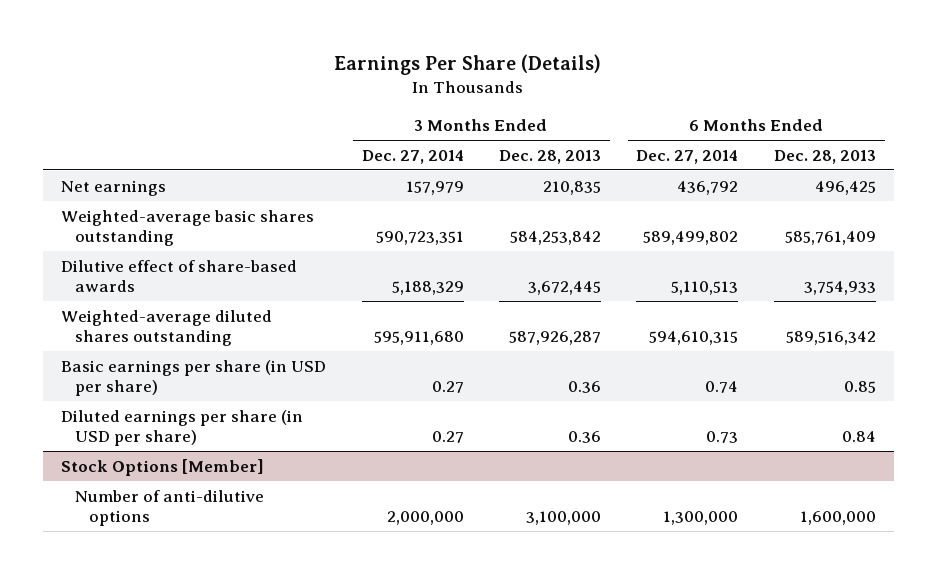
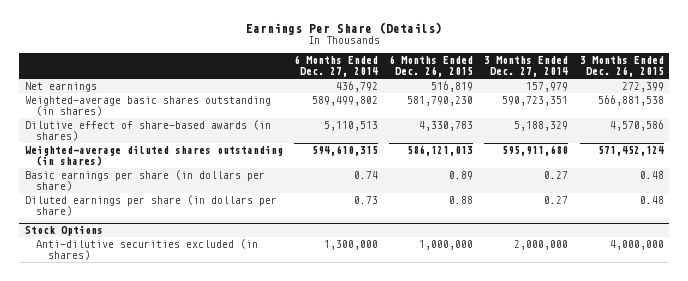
[498,149,601,164] Dec. 28, 2013 -> none
[773,149,876,164] Dec. 28, 2013 -> none
none -> [389,54,474,78] 6 Months Ended Dec. 26, 2015
none -> [579,55,664,78] 3 Months Ended Dec. 26, 2015
[61,209,315,246] Weighted-average basic shares outstanding -> [24,95,271,117] Weighted-average basic shares outstanding (in shares)
[61,259,298,292] Dilutive effect of share-based awards -> [24,119,271,142] Dilutive effect of share-based awards (in shares)
[61,309,273,346] Weighted-average diluted shares outstanding -> [24,144,283,167] Weighted-average diluted shares outstanding (in shares)
[61,359,327,396] Basic earnings per share (in USD per share) -> [24,169,265,192] Basic earnings per share (in dollars per share)
[61,409,304,446] Diluted earnings per share (in USD per share) -> [24,194,277,217] Diluted earnings per share (in dollars per share)
[61,458,265,476] Stock Options [Member] -> [24,225,103,237] Stock Options
[75,489,265,526] Number of anti-dilutive options -> [36,238,259,261] Anti-dilutive securities excluded (in shares)

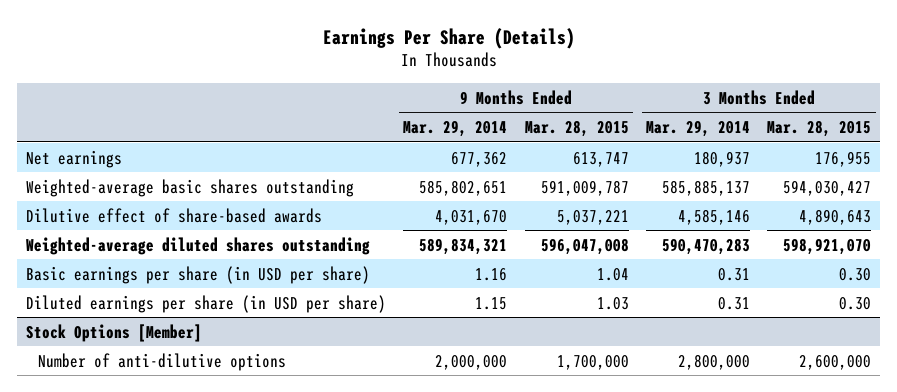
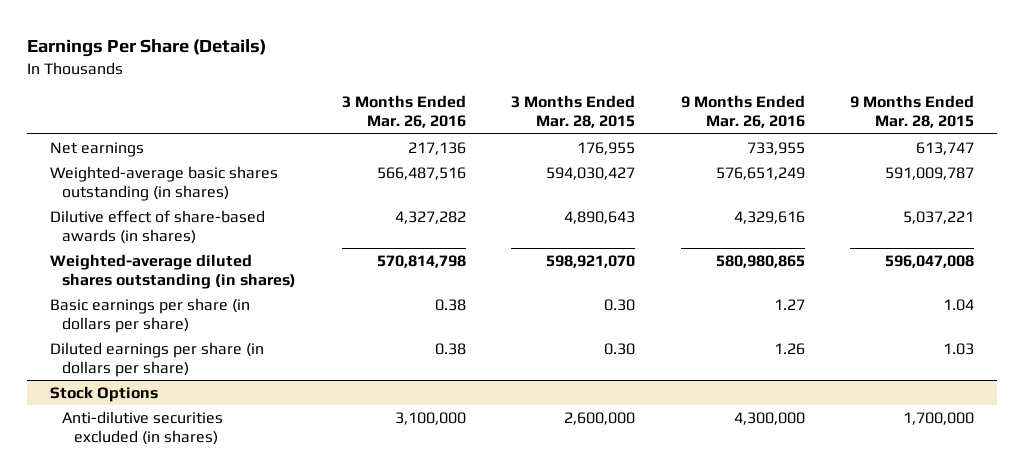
[403,120,508,138] Mar. 29, 2014 -> none
[645,120,750,138] Mar. 29, 2014 -> none
none -> [341,95,466,129] 3 Months Ended Mar. 26, 2016
none -> [680,95,805,129] 9 Months Ended Mar. 26, 2016
[26,178,355,197] Weighted-average basic shares outstanding -> [49,165,278,201] Weighted-average basic shares outstanding (in shares)
[26,207,323,223] Dilutive effect of share-based awards -> [49,209,265,244] Dilutive effect of share-based awards (in shares)
[26,236,371,255] Weighted-average diluted shares outstanding -> [49,253,296,289] Weighted-average diluted shares outstanding (in shares)
[26,265,371,284] Basic earnings per share (in USD per share) -> [49,297,250,333] Basic earnings per share (in dollars per share)
[26,294,387,313] Diluted earnings per share (in USD per share) -> [49,341,264,377] Diluted earnings per share (in dollars per share)
[26,323,203,342] Stock Options [Member] -> [49,385,158,402] Stock Options
[37,352,286,371] Number of anti-dilutive options -> [61,410,223,445] Anti-dilutive securities excluded (in shares)

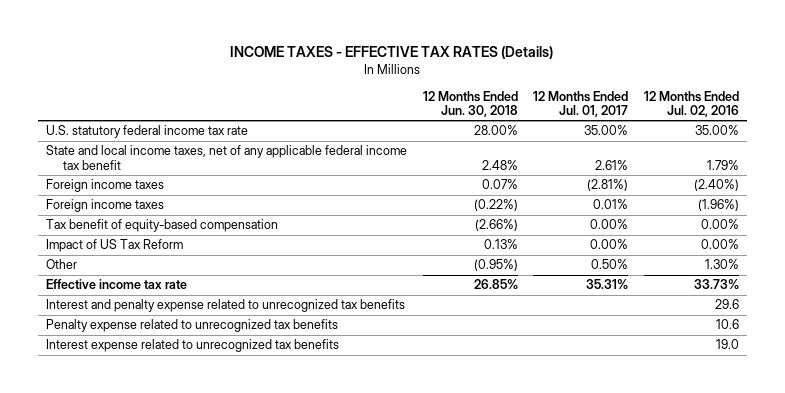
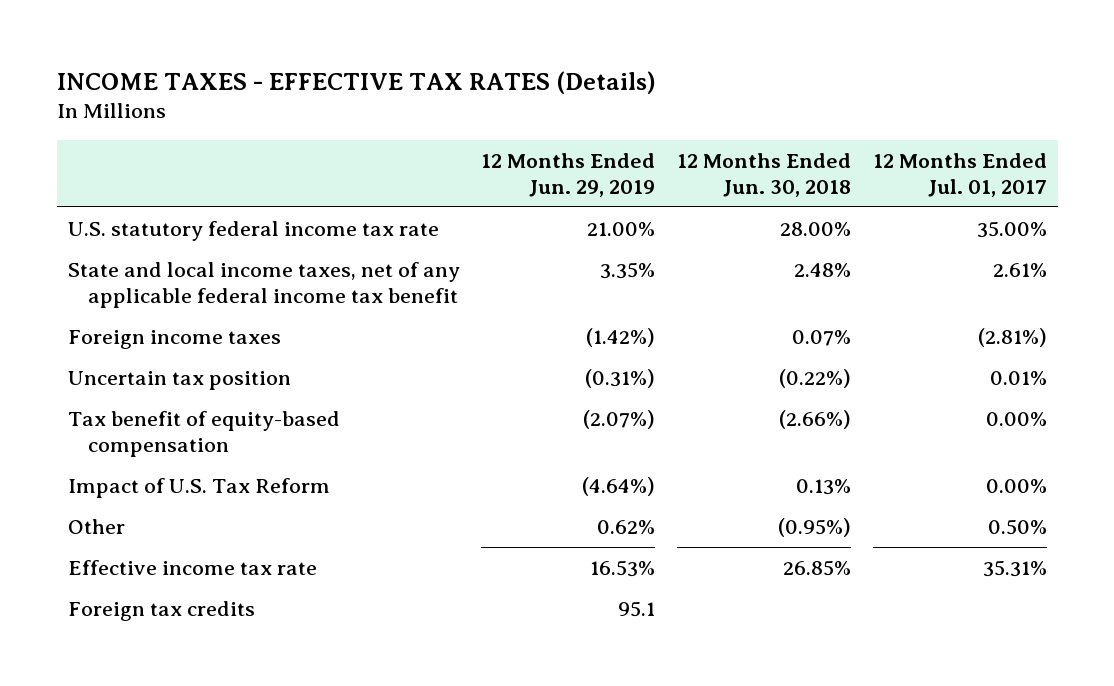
[643,90,739,117] 12 Months Ended Jul. 02, 2016 -> none
none -> [481,152,656,197] 12 Months Ended Jun. 29, 2019
[45,199,164,213] Foreign income taxes -> [67,370,291,390] Uncertain tax position
[45,239,183,253] Impact of US Tax Reform -> [67,477,330,498] Impact of U.S. Tax Reform
[45,299,405,313] Interest and penalty expense related to unrecognized tax benefits -> none
[45,319,338,333] Penalty expense related to unrecognized tax benefits -> none
[45,339,339,353] Interest expense related to unrecognized tax benefits -> none
none -> [67,600,255,621] Foreign tax credits

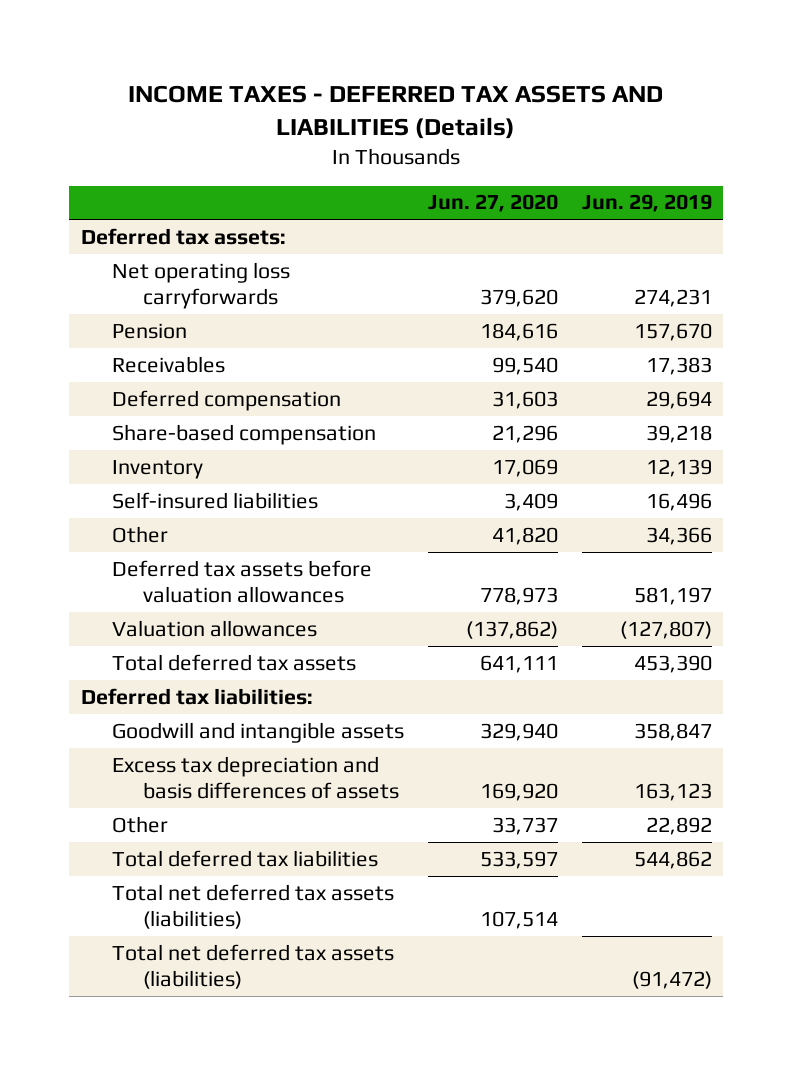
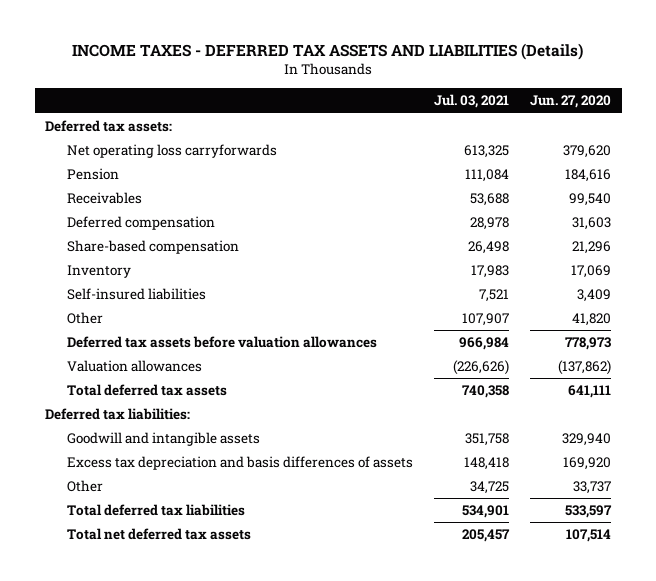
[581,194,712,213] Jun. 29, 2019 -> none
none -> [434,94,510,109] Jul. 03, 2021
[112,943,395,989] Total net deferred tax assets (liabilities) -> none
[112,883,395,929] Total net deferred tax assets (liabilities) -> [67,528,252,541] Total net deferred tax assets

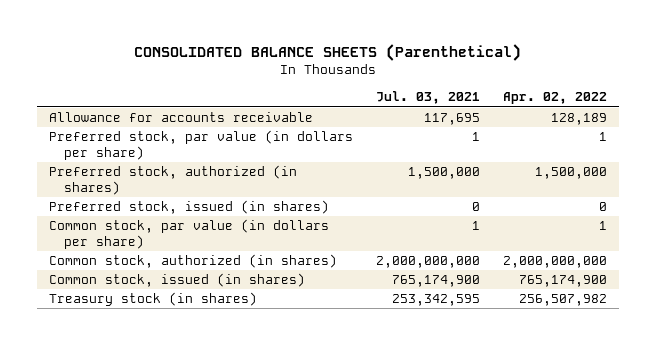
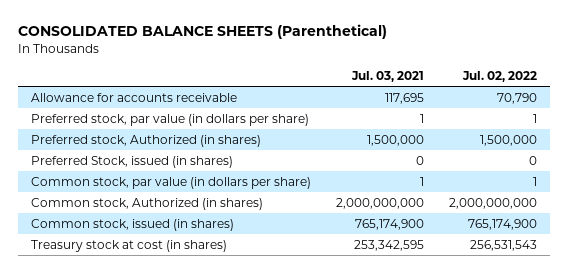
[502,92,607,105] Apr. 02, 2022 -> none
none -> [462,70,538,82] Jul. 02, 2022
[48,165,297,195] Preferred stock, authorized (in shares) -> [30,134,261,147] Preferred stock, Authorized (in shares)
[48,200,329,215] Preferred stock, issued (in shares) -> [30,155,233,168] Preferred Stock, issued (in shares)
[48,254,337,269] Common stock, authorized (in shares) -> [30,197,263,210] Common stock, Authorized (in shares)
[48,292,257,307] Treasury stock (in shares) -> [30,239,227,252] Treasury stock at cost (in shares)

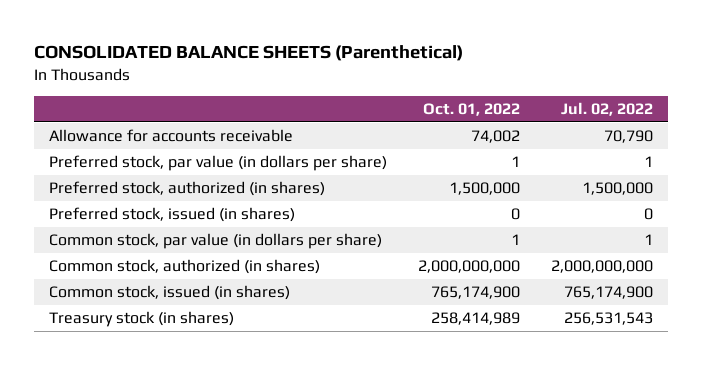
[350,70,424,82] Jul. 03, 2021 -> none
none -> [422,102,520,116] Oct. 01, 2022
[30,134,261,147] Preferred stock, Authorized (in shares) -> [48,181,325,197] Preferred stock, authorized (in shares)
[30,155,233,168] Preferred Stock, issued (in shares) -> [48,207,295,223] Preferred stock, issued (in shares)
[30,197,263,210] Common stock, Authorized (in shares) -> [48,259,320,275] Common stock, authorized (in shares)
[30,239,227,252] Treasury stock at cost (in shares) -> [48,311,234,328] Treasury stock (in shares)

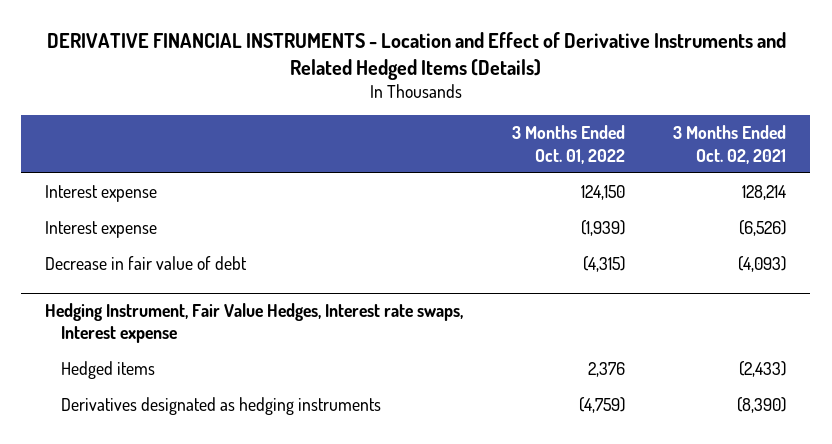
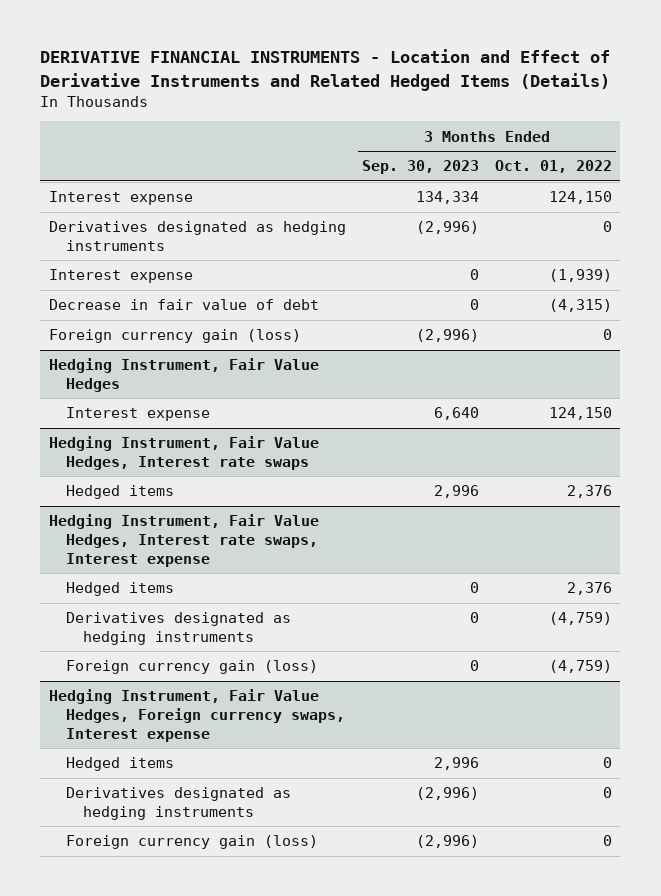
[673,125,787,164] 3 Months Ended Oct. 02, 2021 -> none
none -> [361,160,479,175] Sep. 30, 2023
none -> [48,221,346,252] Derivatives designated as hedging instruments
none -> [48,329,301,344] Foreign currency gain (loss)
none -> [48,358,319,393] Hedging Instrument, Fair Value Hedges
none -> [65,407,210,422] Interest expense
none -> [48,436,319,471] Hedging Instrument, Fair Value Hedges, Interest rate swaps
none -> [65,485,174,500] Hedged items
none -> [65,660,318,675] Foreign currency gain (loss)
none -> [48,689,345,743] Hedging Instrument, Fair Value Hedges, Foreign currency swaps, Interest expense
none -> [65,757,174,772] Hedged items
none -> [65,787,291,821] Derivatives designated as hedging instruments
none -> [65,835,318,850] Foreign currency gain (loss)

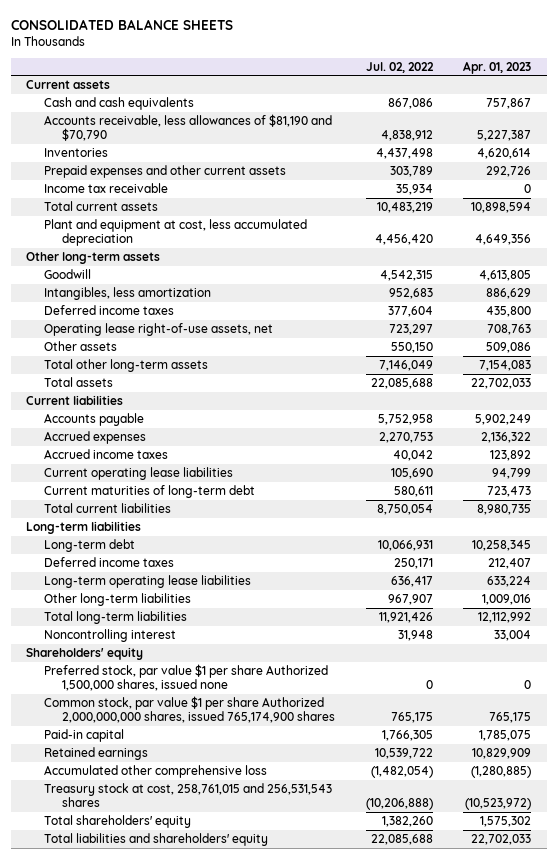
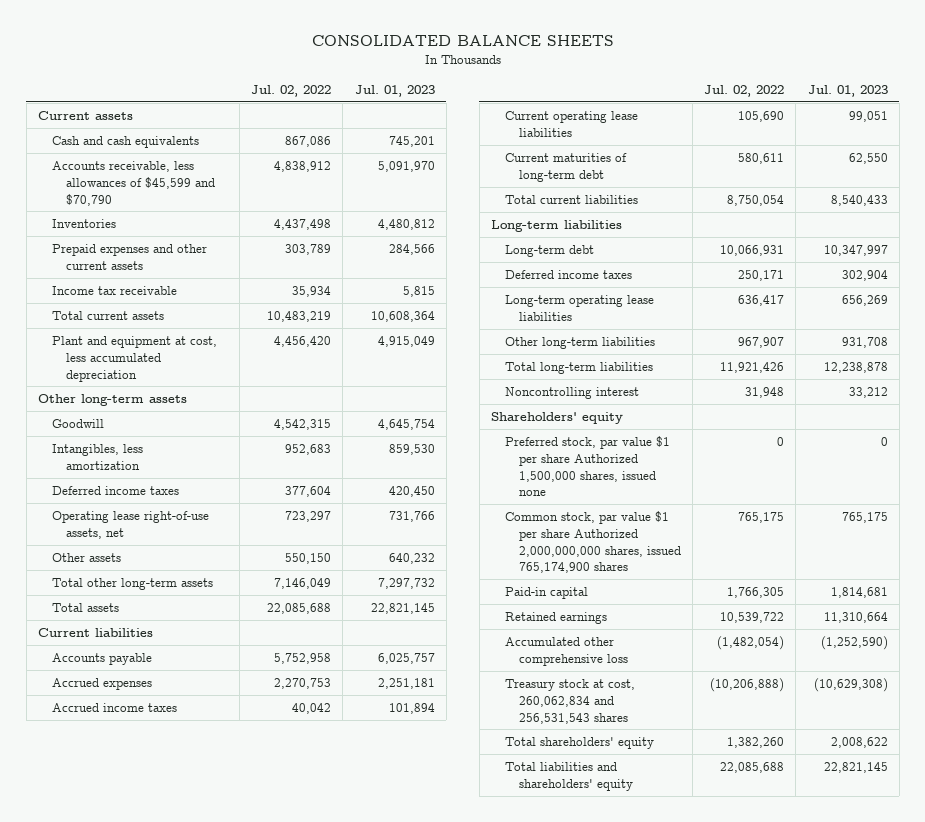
[463,60,532,74] Apr. 01, 2023 -> none
none -> [354,85,435,98] Jul. 01, 2023
[44,114,333,142] Accounts receivable, less allowances of $81,190 and $70,790 -> [51,160,215,206] Accounts receivable, less allowances of $45,599 and $70,790
[44,783,333,808] Treasury stock at cost, 258,761,015 and 256,531,543 shares -> [504,678,635,724] Treasury stock at cost, 260,062,834 and 256,531,543 shares

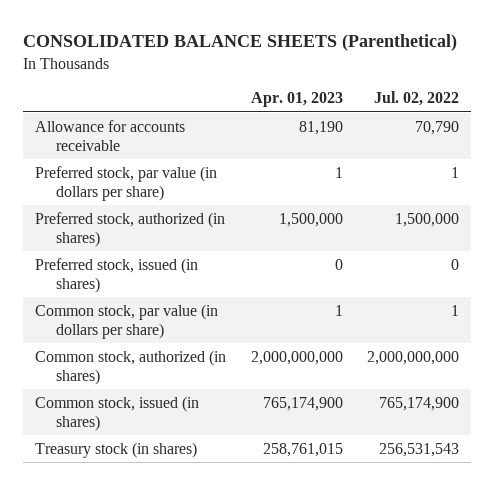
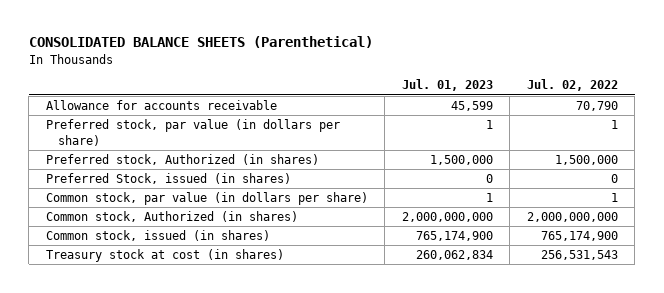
[250,92,343,108] Apr. 01, 2023 -> none
none -> [401,79,493,92] Jul. 01, 2023
[35,211,226,247] Preferred stock, authorized (in shares) -> [45,153,319,165] Preferred stock, Authorized (in shares)
[35,257,199,293] Preferred stock, issued (in shares) -> [45,172,291,184] Preferred Stock, issued (in shares)
[35,349,227,385] Common stock, authorized (in shares) -> [45,210,298,222] Common stock, Authorized (in shares)
[35,441,198,458] Treasury stock (in shares) -> [45,248,284,262] Treasury stock at cost (in shares)

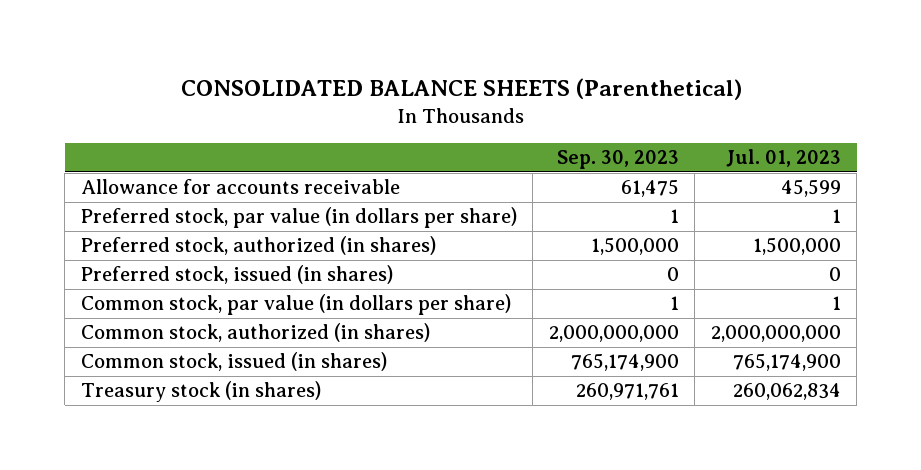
[526,79,618,92] Jul. 02, 2022 -> none
none -> [556,150,679,170] Sep. 30, 2023
[45,153,319,165] Preferred stock, Authorized (in shares) -> [80,236,436,256] Preferred stock, authorized (in shares)
[45,172,291,184] Preferred Stock, issued (in shares) -> [80,265,393,285] Preferred stock, issued (in shares)
[45,210,298,222] Common stock, Authorized (in shares) -> [80,323,430,343] Common stock, authorized (in shares)
[45,248,284,262] Treasury stock at cost (in shares) -> [80,381,321,403] Treasury stock (in shares)

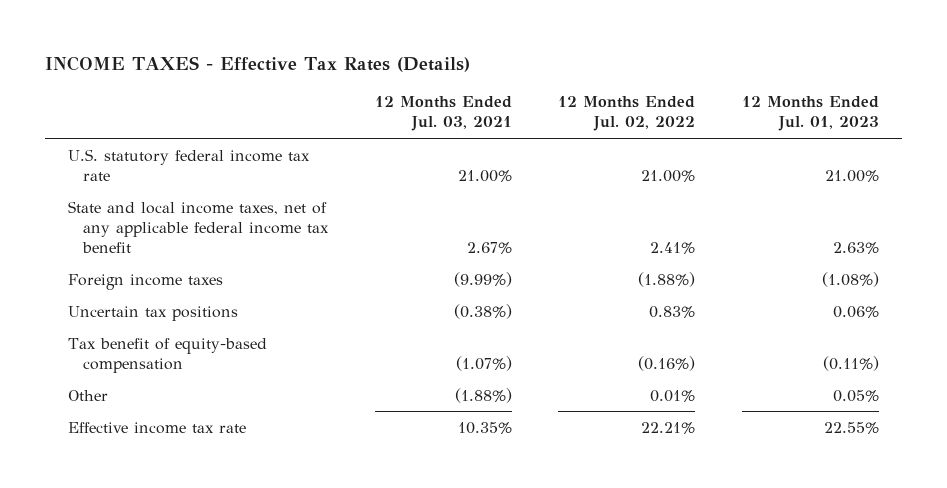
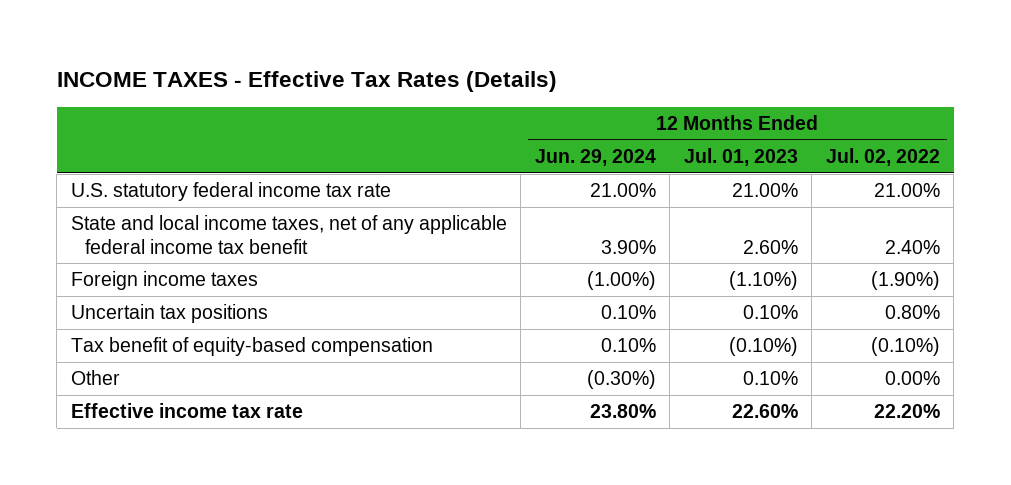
[374,96,512,132] 12 Months Ended Jul. 03, 2021 -> none
none -> [534,149,656,167] Jun. 29, 2024
[650,241,696,254] 2.41% -> [884,239,940,254] 2.40%
[832,241,879,254] 2.63% -> [742,239,798,254] 2.60%
[638,271,696,287] (1.88%) -> [870,271,940,291] (1.90%)
[821,271,879,287] (1.08%) -> [728,271,798,291] (1.10%)
[649,305,696,318] 0.83% -> [884,305,940,320] 0.80%
[832,305,879,318] 0.06% -> [742,305,798,320] 0.10%
[638,355,696,371] (0.16%) -> [870,337,940,357] (0.10%)
[822,355,879,371] (0.11%) -> [728,337,798,357] (0.10%)
[650,389,696,402] 0.01% -> [884,371,940,386] 0.00%
[832,389,879,402] 0.05% -> [742,371,798,386] 0.10%
[641,421,696,434] 22.21% -> [873,404,940,419] 22.20%
[823,421,879,434] 22.55% -> [731,404,798,419] 22.60%

